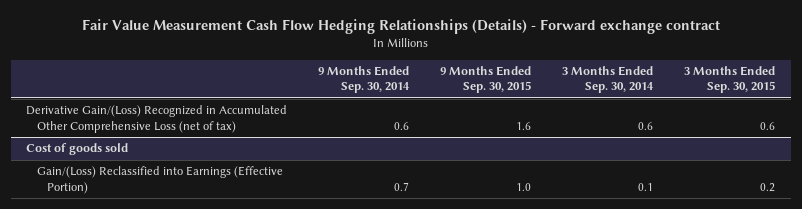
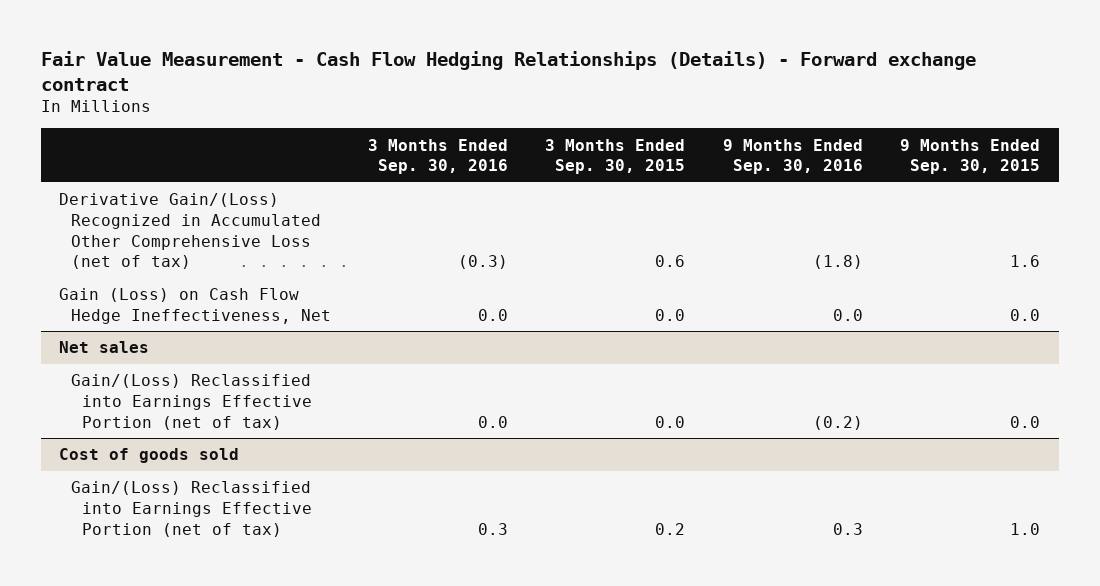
[81,19,720,35] Fair Value Measurement Cash Flow Hedging Relationships (Details) - Forward exchange contract -> [40,50,976,91] Fair Value Measurement - Cash Flow Hedging Relationships (Details) - Forward exchange contract
[318,66,411,94] 9 Months Ended Sep. 30, 2014 -> none
[562,66,655,94] 3 Months Ended Sep. 30, 2014 -> none
none -> [368,138,509,175] 3 Months Ended Sep. 30, 2016
none -> [722,138,863,175] 9 Months Ended Sep. 30, 2016
none -> [59,288,331,324] Gain (Loss) on Cash Flow Hedge Ineffectiveness, Net
none -> [59,341,150,354] Net sales
none -> [70,374,313,430] Gain/(Loss) Reclassified into Earnings Effective Portion (net of tax)
[36,166,283,194] Gain/(Loss) Reclassified into Earnings (Effective Portion) -> [70,481,313,537] Gain/(Loss) Reclassified into Earnings Effective Portion (net of tax)

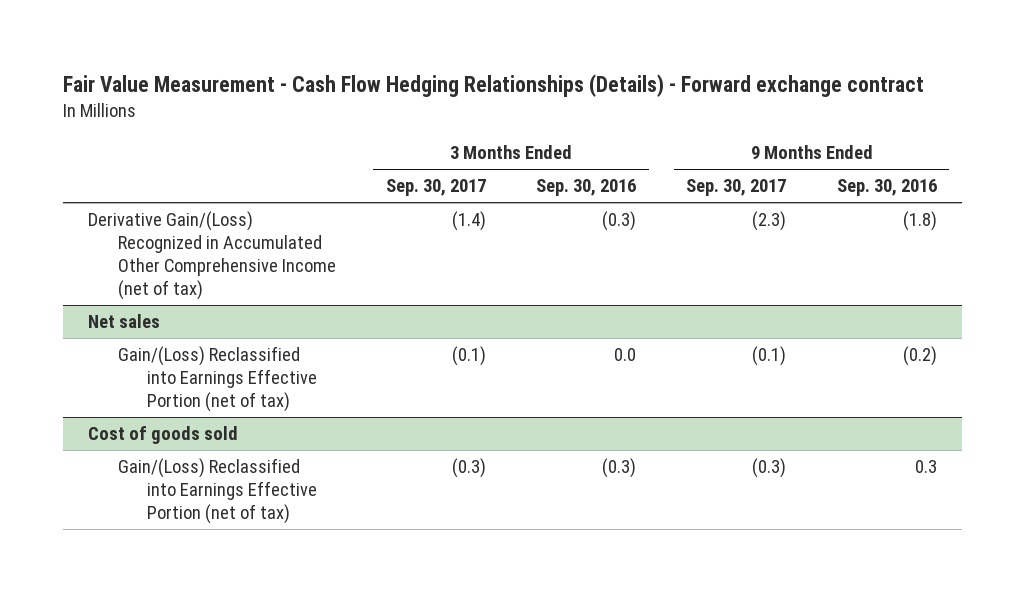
[545,138,686,175] 3 Months Ended Sep. 30, 2015 -> none
[900,138,1041,175] 9 Months Ended Sep. 30, 2015 -> none
none -> [386,179,487,197] Sep. 30, 2017
none -> [686,179,787,197] Sep. 30, 2017
[59,288,331,324] Gain (Loss) on Cash Flow Hedge Ineffectiveness, Net -> none
[59,193,321,270] Derivative Gain/(Loss) Recognized in Accumulated Other Comprehensive Loss (net of tax) -> [88,211,336,301] Derivative Gain/(Loss) Recognized in Accumulated Other Comprehensive Income (net of tax)
[478,522,509,535] 0.3 -> [602,458,637,479] (0.3)

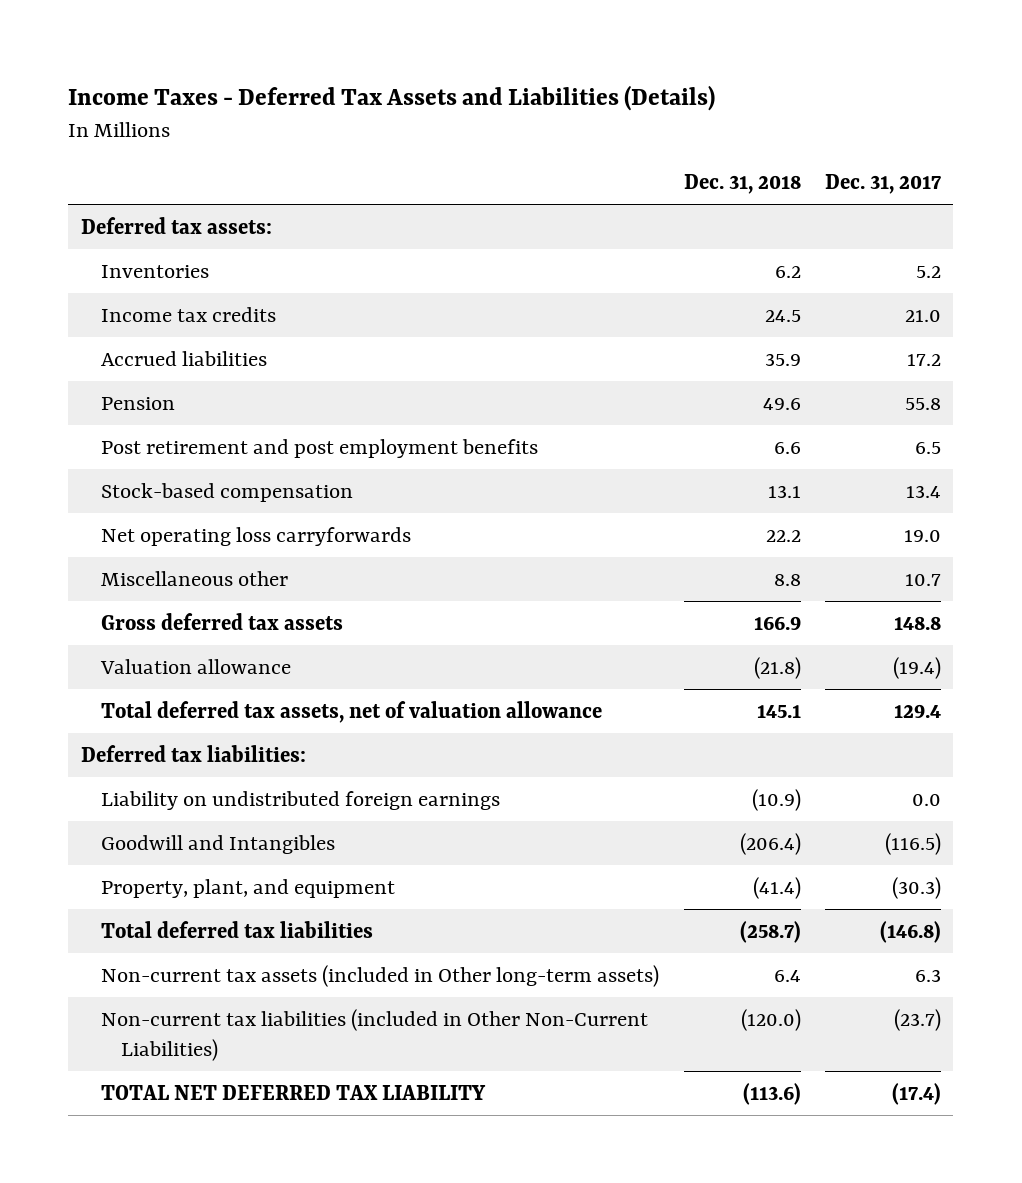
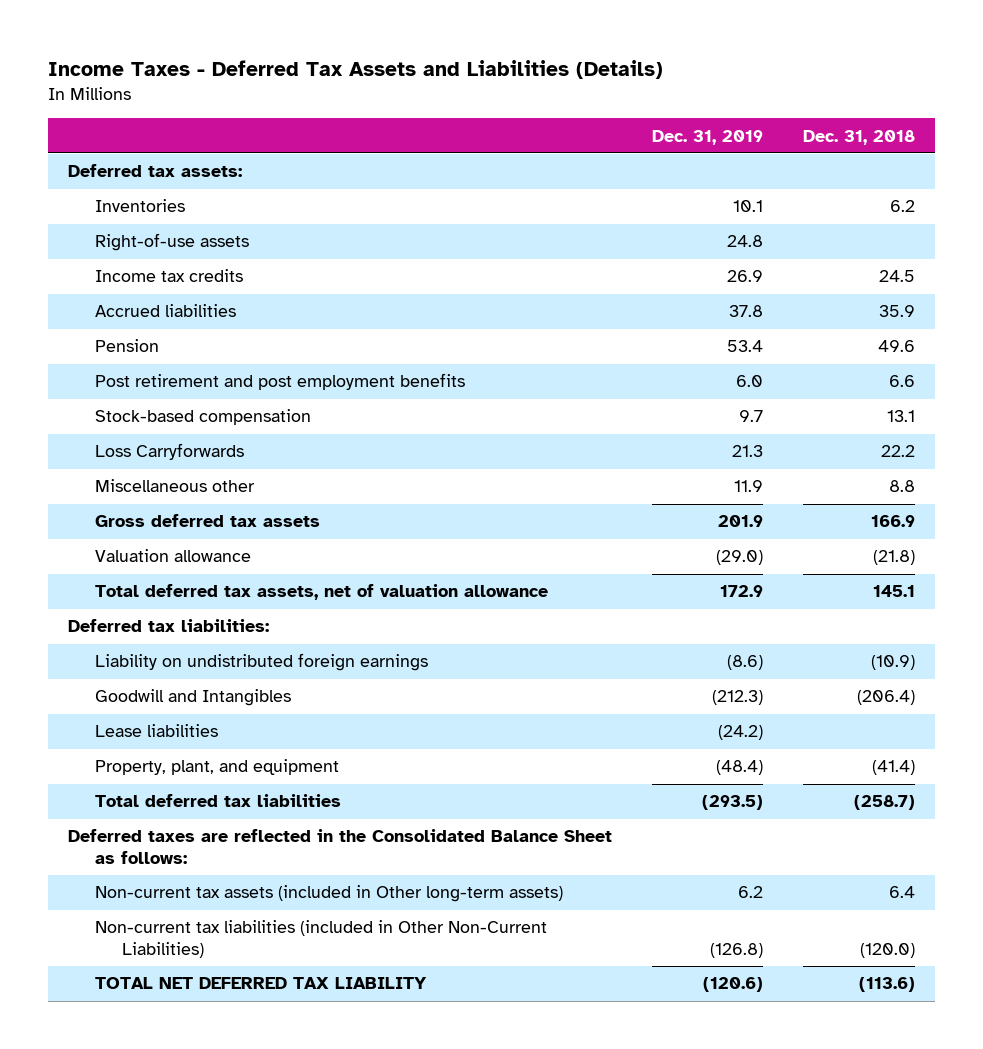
[825,174,942,195] Dec. 31, 2017 -> none
none -> [652,129,764,145] Dec. 31, 2019
none -> [95,233,250,252] Right-of-use assets
[100,526,411,546] Net operating loss carryforwards -> [95,443,245,461] Loss Carryforwards
none -> [95,724,219,738] Lease liabilities
none -> [68,829,613,864] Deferred taxes are reflected in the Consolidated Balance Sheet as follows:

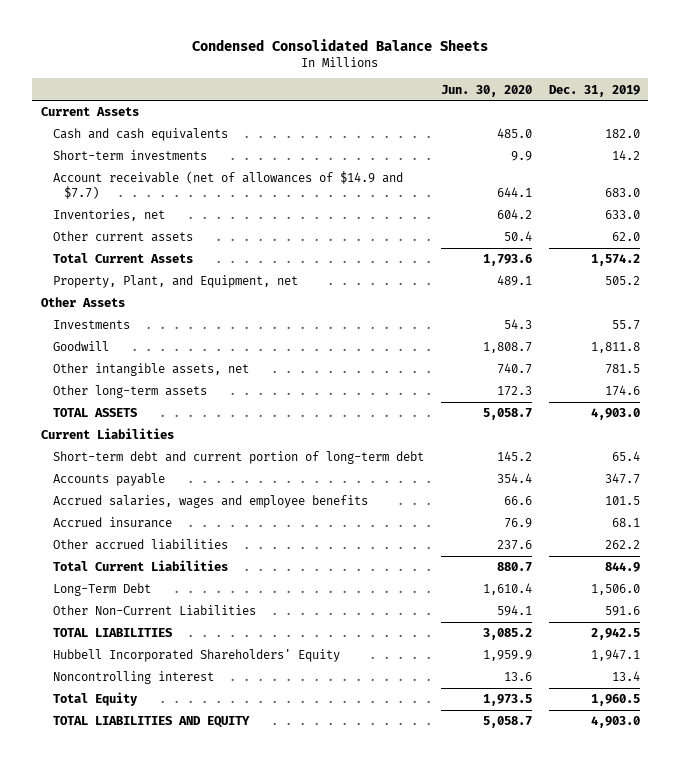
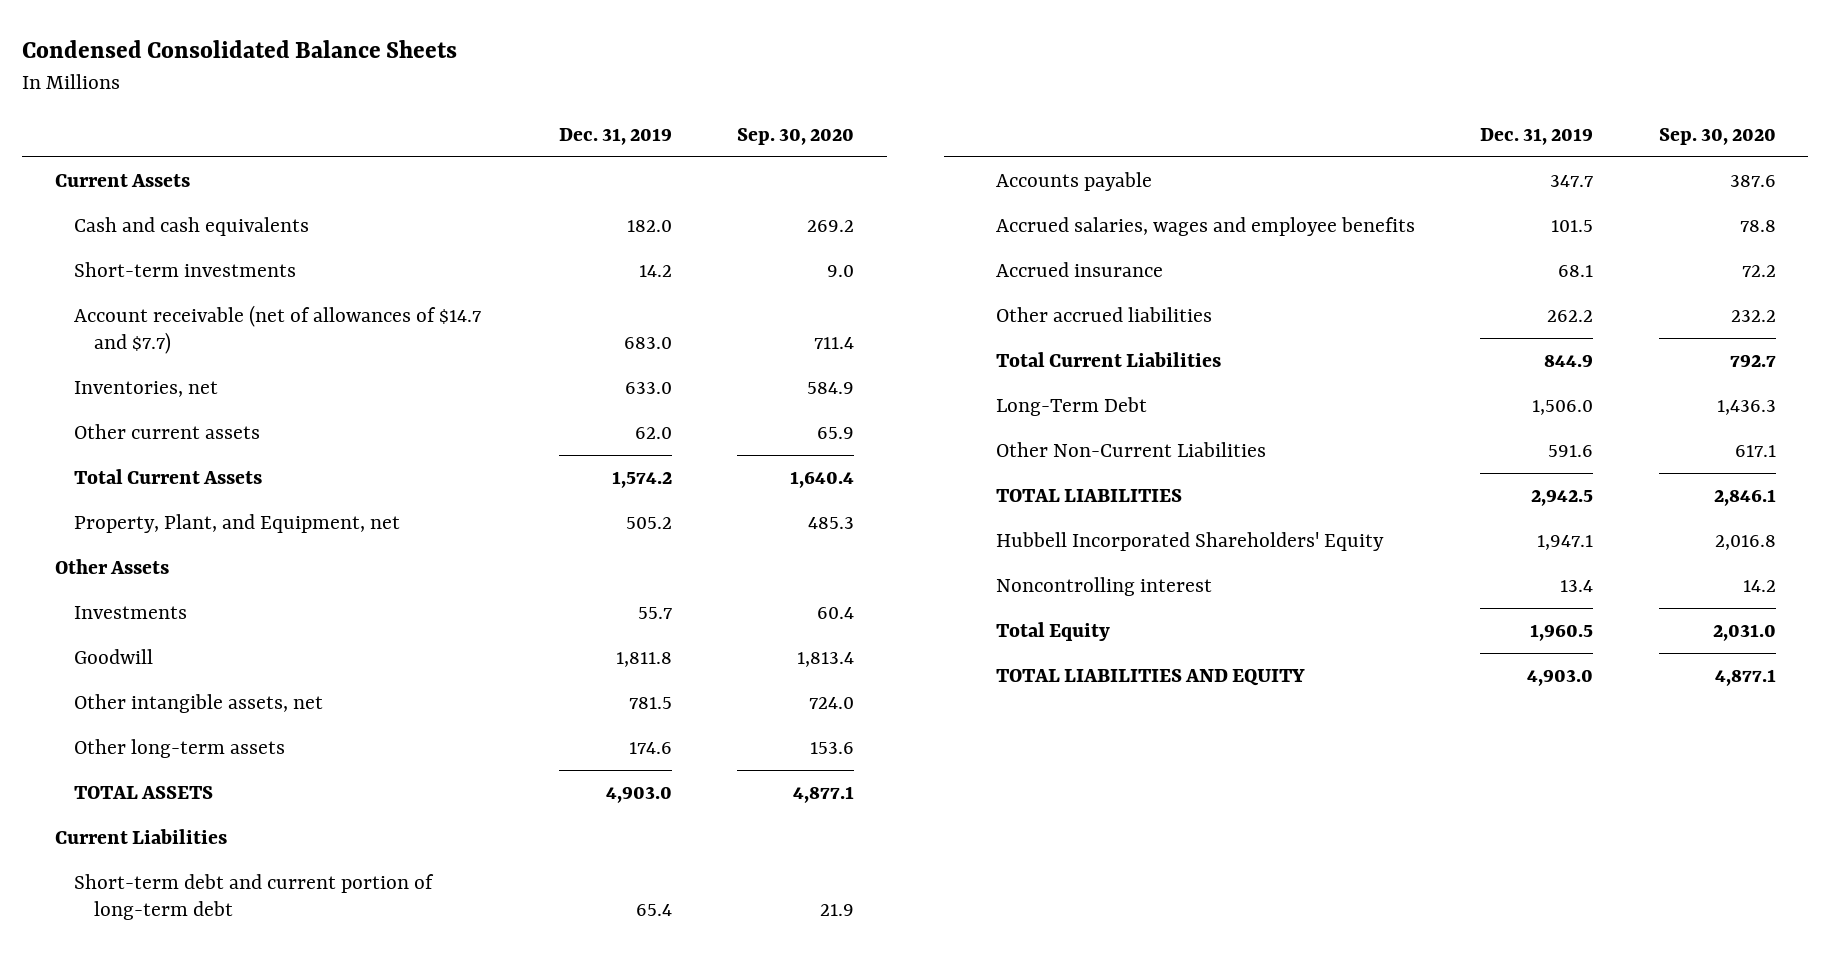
[440,84,532,97] Jun. 30, 2020 -> none
none -> [736,127,854,145] Sep. 30, 2020
[52,171,403,199] Account receivable (net of allowances of $14.9 and $7.7) -> [74,305,482,355] Account receivable (net of allowances of $14.7 and $7.7)

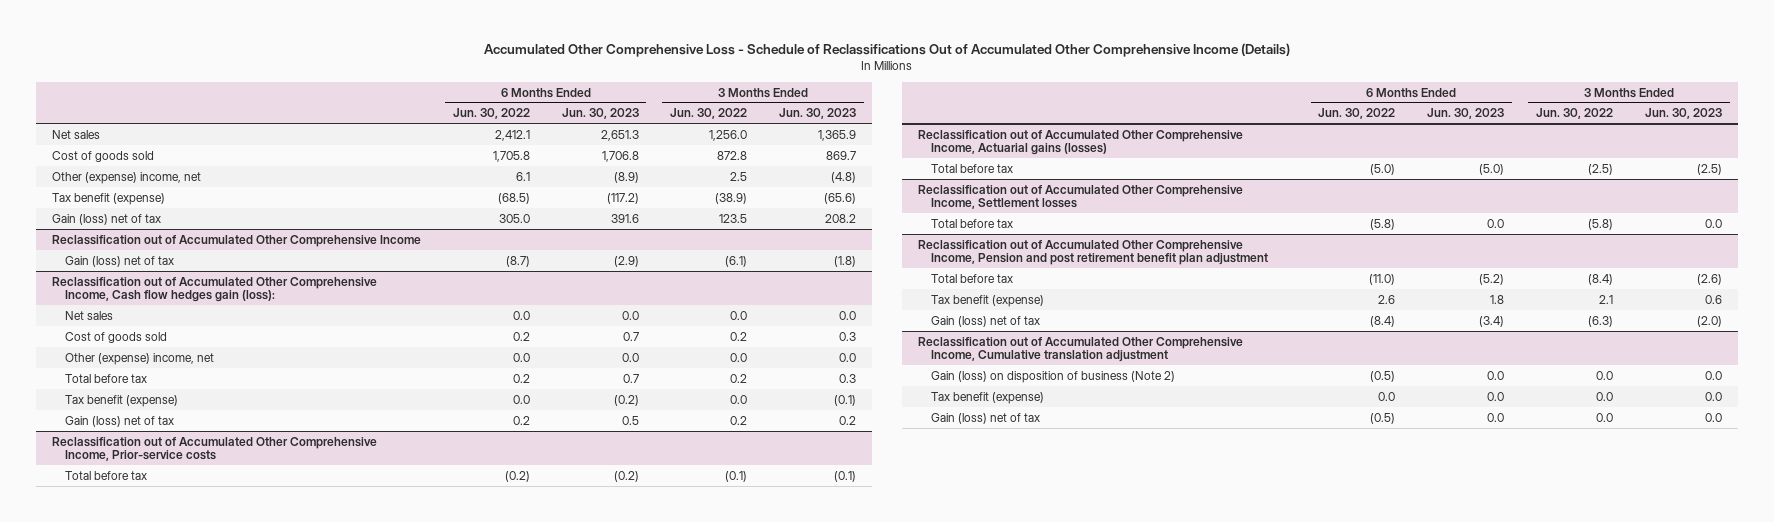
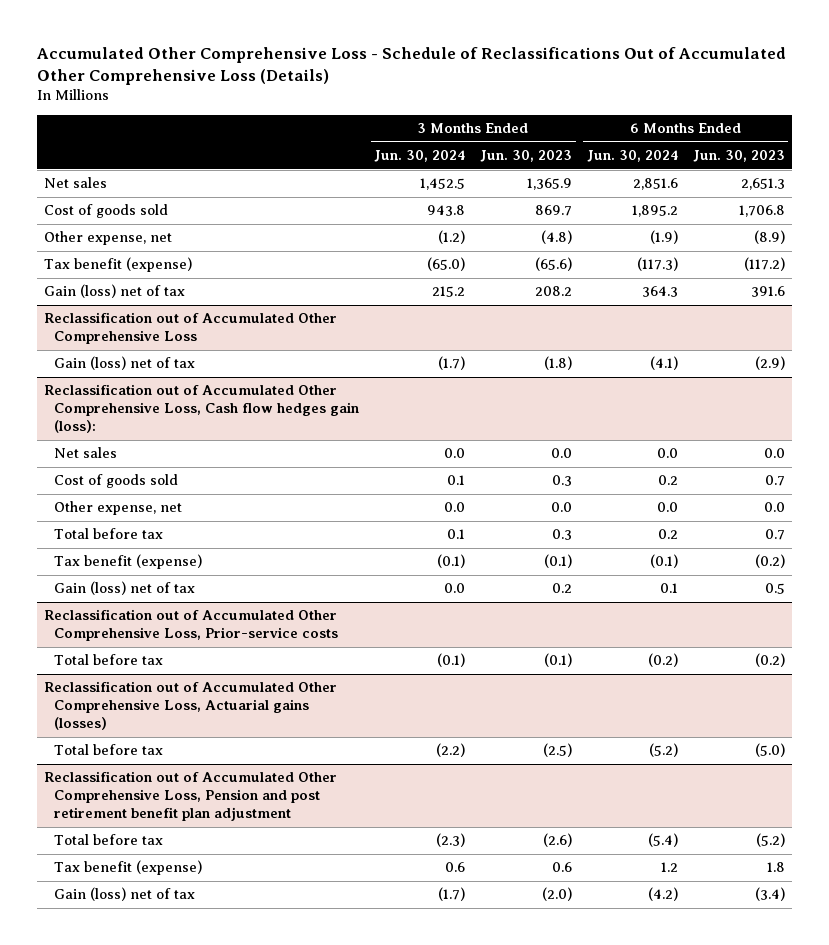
[483,43,1290,58] Accumulated Other Comprehensive Loss - Schedule of Reclassifications Out of Accumulated Other Comprehensive Income (Details) -> [36,46,786,86] Accumulated Other Comprehensive Loss - Schedule of Reclassifications Out of Accumulated Other Comprehensive Loss (Details)
[452,108,530,120] Jun. 30, 2022 -> none
[670,108,748,120] Jun. 30, 2022 -> none
none -> [374,150,466,163] Jun. 30, 2024
none -> [586,150,678,163] Jun. 30, 2024
[51,171,201,184] Other (expense) income, net -> [43,231,172,246] Other expense, net
[51,234,421,247] Reclassification out of Accumulated Other Comprehensive Income -> [43,312,337,345] Reclassification out of Accumulated Other Comprehensive Loss
[51,276,377,303] Reclassification out of Accumulated Other Comprehensive Income, Cash flow hedges gain (loss): -> [43,384,360,434] Reclassification out of Accumulated Other Comprehensive Loss, Cash flow hedges gain (loss):
[64,352,214,365] Other (expense) income, net -> [54,501,183,516] Other expense, net
[51,436,377,462] Reclassification out of Accumulated Other Comprehensive Income, Prior-service costs -> [43,609,339,642] Reclassification out of Accumulated Other Comprehensive Loss, Prior-service costs
[917,129,1243,156] Reclassification out of Accumulated Other Comprehensive Income, Actuarial gains (losses) -> [43,681,337,731] Reclassification out of Accumulated Other Comprehensive Loss, Actuarial gains (losses)
[917,184,1243,210] Reclassification out of Accumulated Other Comprehensive Income, Settlement losses -> none
[930,218,1013,228] Total before tax -> none
[917,239,1268,266] Reclassification out of Accumulated Other Comprehensive Income, Pension and post retirement benefit plan adjustment -> [43,771,337,822] Reclassification out of Accumulated Other Comprehensive Loss, Pension and post retirement benefit plan adjustment
[917,336,1243,363] Reclassification out of Accumulated Other Comprehensive Income, Cumulative translation adjustment -> none
[930,370,1175,383] Gain (loss) on disposition of business (Note 2) -> none
[930,391,1044,404] Tax benefit (expense) -> none
[930,412,1040,424] Gain (loss) net of tax -> none

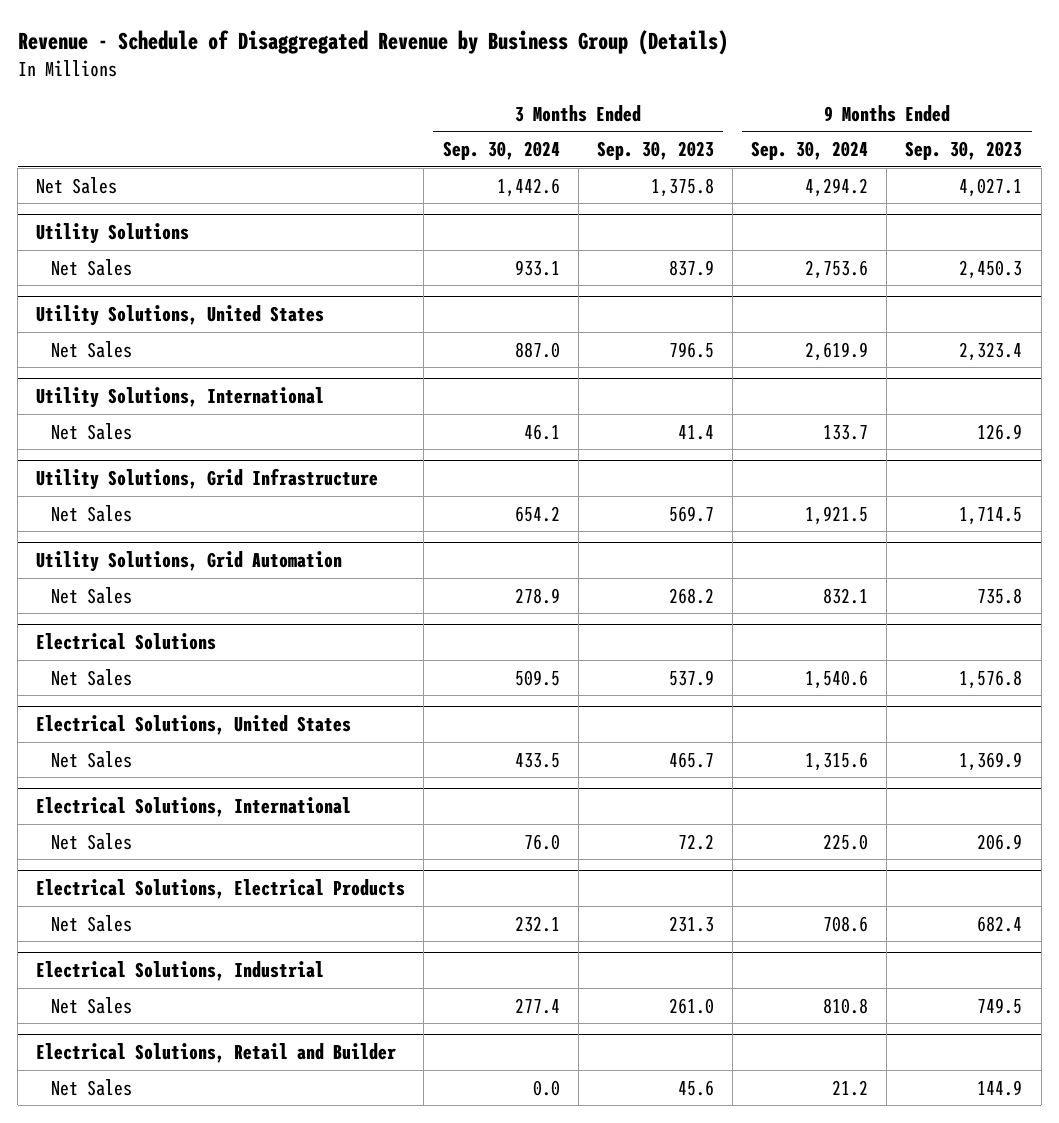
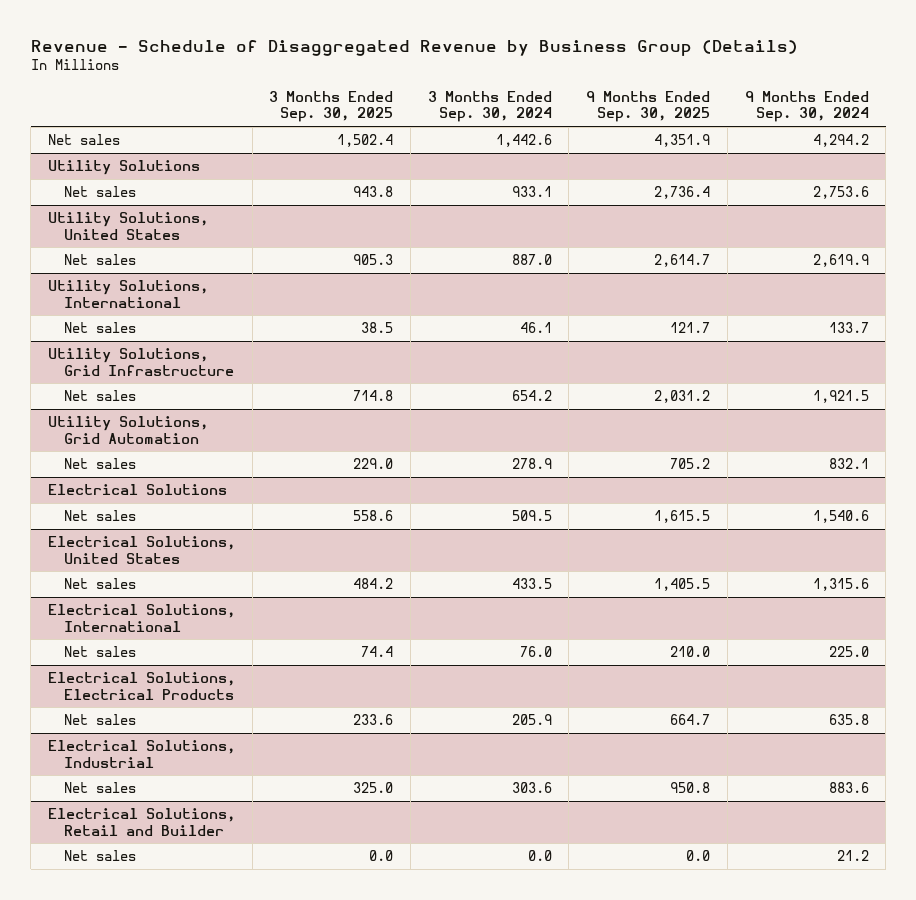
[596,140,714,160] Sep. 30, 2023 -> none
[905,140,1023,160] Sep. 30, 2023 -> none
none -> [269,90,394,123] 3 Months Ended Sep. 30, 2025
none -> [586,90,711,123] 9 Months Ended Sep. 30, 2025
[36,176,118,194] Net Sales -> [47,134,120,146] Net sales
[50,258,132,276] Net Sales -> [63,186,136,198] Net sales
[50,340,132,358] Net Sales -> [63,254,136,266] Net sales
[50,422,132,440] Net Sales -> [63,322,136,334] Net sales
[50,504,132,522] Net Sales -> [63,390,136,402] Net sales
[50,586,132,604] Net Sales -> [63,458,136,470] Net sales
[50,668,132,686] Net Sales -> [63,510,136,522] Net sales
[50,750,132,768] Net Sales -> [63,578,136,590] Net sales
[50,832,132,850] Net Sales -> [63,646,136,658] Net sales
[50,914,132,932] Net Sales -> [63,714,136,726] Net sales
[514,915,560,932] 232.1 -> [511,714,552,726] 205.9
[823,915,869,932] 708.6 -> [828,714,869,726] 635.8
[50,996,132,1014] Net Sales -> [63,782,136,794] Net sales
[514,997,560,1014] 277.4 -> [511,782,552,794] 303.6
[823,997,869,1014] 810.8 -> [828,782,869,794] 883.6
[50,1078,132,1096] Net Sales -> [63,850,136,862] Net sales

